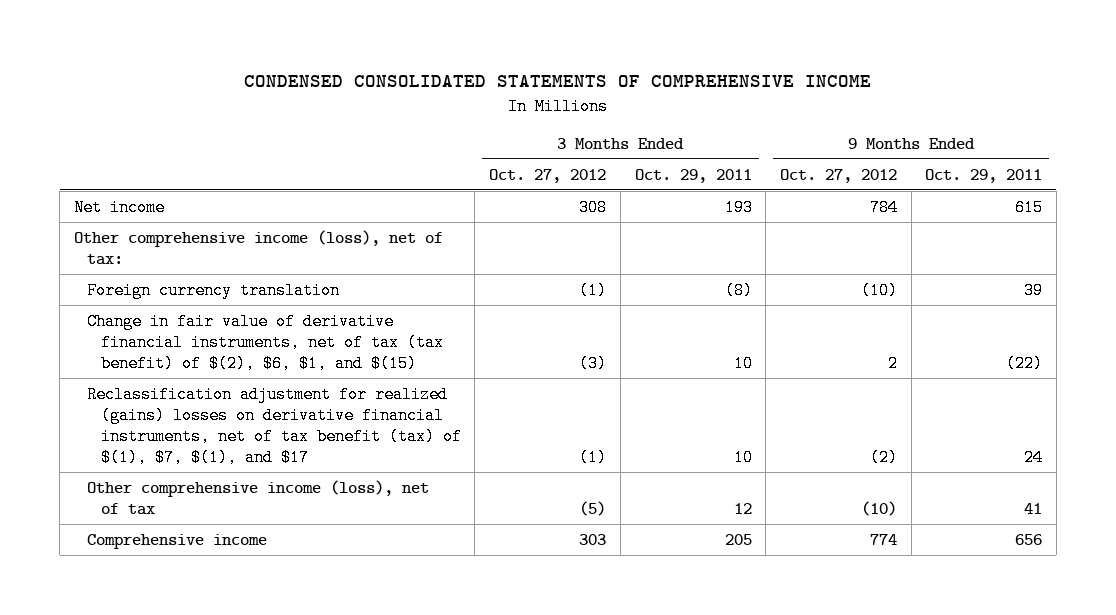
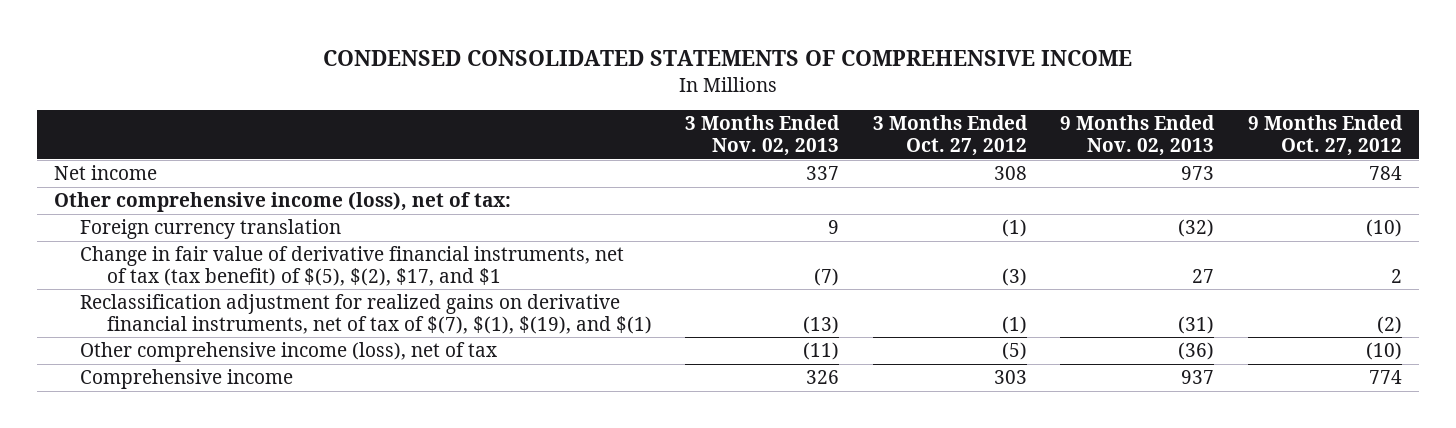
[634,168,752,183] Oct. 29, 2011 -> none
[925,168,1043,183] Oct. 29, 2011 -> none
none -> [685,115,841,157] 3 Months Ended Nov. 02, 2013
none -> [1060,115,1216,157] 9 Months Ended Nov. 02, 2013
[87,312,444,373] Change in fair value of derivative financial instruments, net of tax (tax benefit) of $(2), $6, $1, and $(15) -> [80,246,625,286] Change in fair value of derivative financial instruments, net of tax (tax benefit) of $(5), $(2), $17, and $1
[87,385,462,467] Reclassification adjustment for realized (gains) losses on derivative financial instruments, net of tax benefit (tax) of $(1), $7, $(1), and $17 -> [80,294,652,334] Reclassification adjustment for realized gains on derivative financial instruments, net of tax of $(7), $(1), $(19), and $(1)

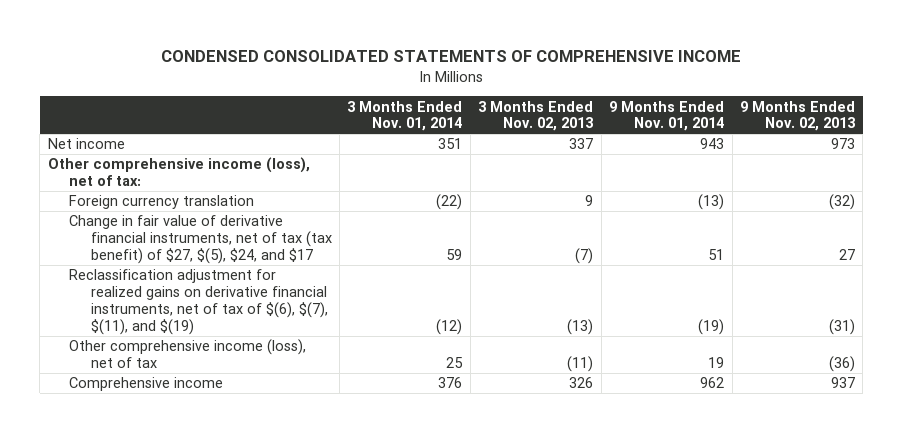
[872,115,1028,157] 3 Months Ended Oct. 27, 2012 -> none
[1247,115,1403,157] 9 Months Ended Oct. 27, 2012 -> none
none -> [347,100,463,132] 3 Months Ended Nov. 01, 2014
none -> [609,100,725,132] 9 Months Ended Nov. 01, 2014
[80,246,625,286] Change in fair value of derivative financial instruments, net of tax (tax benefit) of $(5), $(2), $17, and $1 -> [69,215,332,264] Change in fair value of derivative financial instruments, net of tax (tax benefit) of $27, $(5), $24, and $17
[80,294,652,334] Reclassification adjustment for realized gains on derivative financial instruments, net of tax of $(7), $(1), $(19), and $(1) -> [69,269,328,335] Reclassification adjustment for realized gains on derivative financial instruments, net of tax of $(6), $(7), $(11), and $(19)

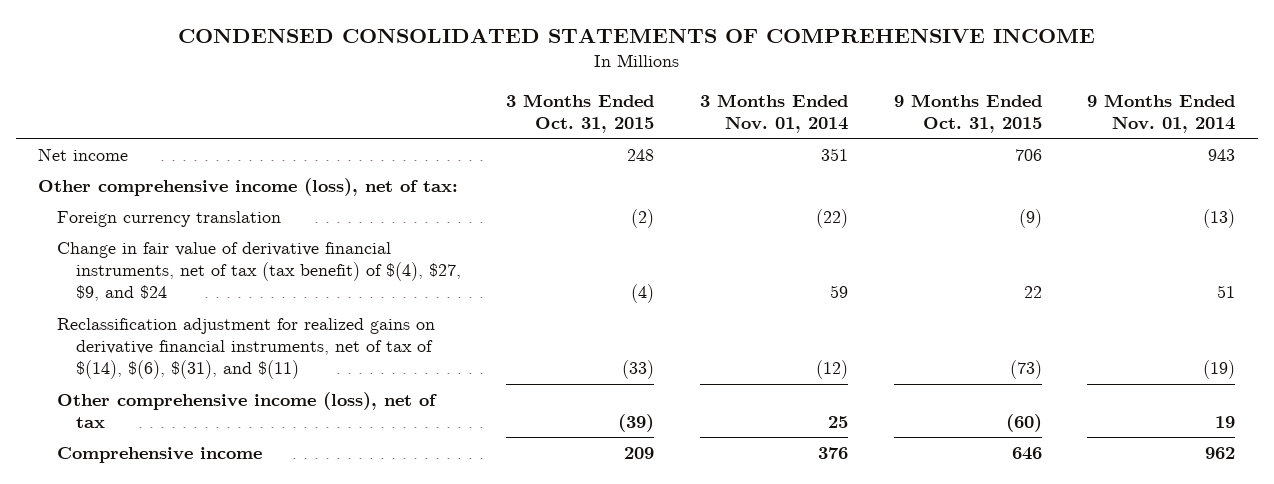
[478,100,594,132] 3 Months Ended Nov. 02, 2013 -> none
[740,100,856,132] 9 Months Ended Nov. 02, 2013 -> none
none -> [506,93,655,134] 3 Months Ended Oct. 31, 2015
none -> [893,93,1042,134] 9 Months Ended Oct. 31, 2015
[69,215,332,264] Change in fair value of derivative financial instruments, net of tax (tax benefit) of $27, $(5), $24, and $17 -> [57,241,461,302] Change in fair value of derivative financial instruments, net of tax (tax benefit) of $(4), $27, $9, and $24
[69,269,328,335] Reclassification adjustment for realized gains on derivative financial instruments, net of tax of $(6), $(7), $(11), and $(19) -> [57,317,436,380] Reclassification adjustment for realized gains on derivative financial instruments, net of tax of $(14), $(6), $(31), and $(11)

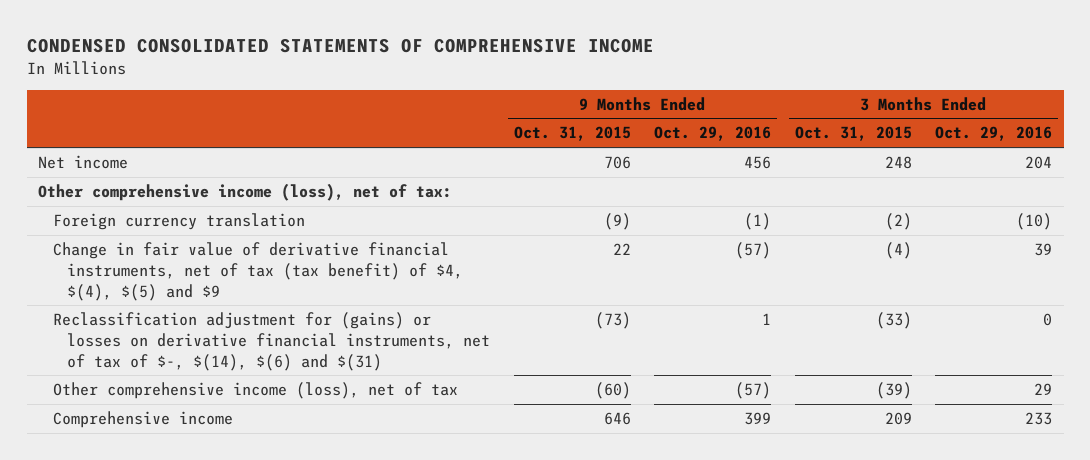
[700,93,849,134] 3 Months Ended Nov. 01, 2014 -> none
[1087,93,1236,134] 9 Months Ended Nov. 01, 2014 -> none
none -> [654,126,772,142] Oct. 29, 2016
none -> [935,126,1053,142] Oct. 29, 2016
[57,241,461,302] Change in fair value of derivative financial instruments, net of tax (tax benefit) of $(4), $27, $9, and $24 -> [52,241,464,301] Change in fair value of derivative financial instruments, net of tax (tax benefit) of $4, $(4), $(5) and $9
[57,317,436,380] Reclassification adjustment for realized gains on derivative financial instruments, net of tax of $(14), $(6), $(31), and $(11) -> [52,311,491,371] Reclassification adjustment for (gains) or losses on derivative financial instruments, net of tax of $-, $(14), $(6) and $(31)

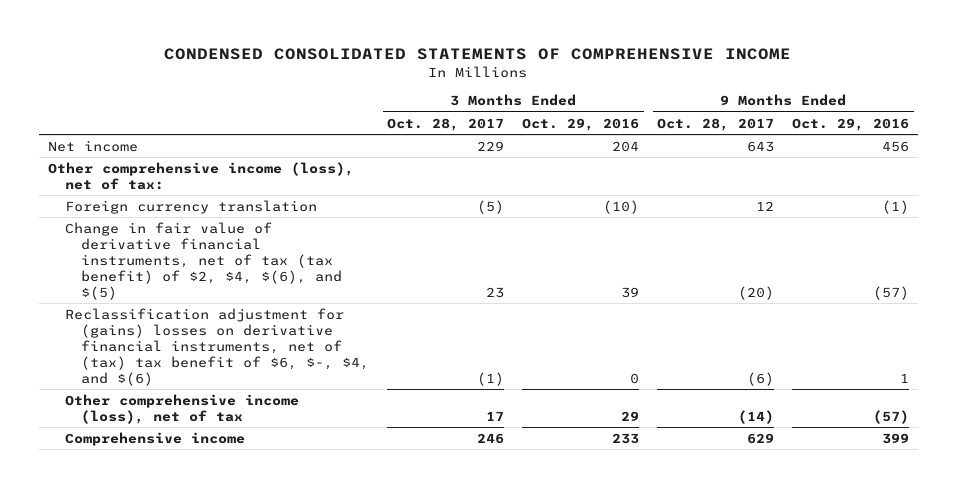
[513,126,631,142] Oct. 31, 2015 -> none
[794,126,912,142] Oct. 31, 2015 -> none
none -> [387,117,505,131] Oct. 28, 2017
none -> [657,117,775,131] Oct. 28, 2017
[52,241,464,301] Change in fair value of derivative financial instruments, net of tax (tax benefit) of $4, $(4), $(5) and $9 -> [64,221,343,300] Change in fair value of derivative financial instruments, net of tax (tax benefit) of $2, $4, $(6), and $(5)
[52,311,491,371] Reclassification adjustment for (gains) or losses on derivative financial instruments, net of tax of $-, $(14), $(6) and $(31) -> [64,307,370,386] Reclassification adjustment for (gains) losses on derivative financial instruments, net of (tax) tax benefit of $6, $-, $4, and $(6)

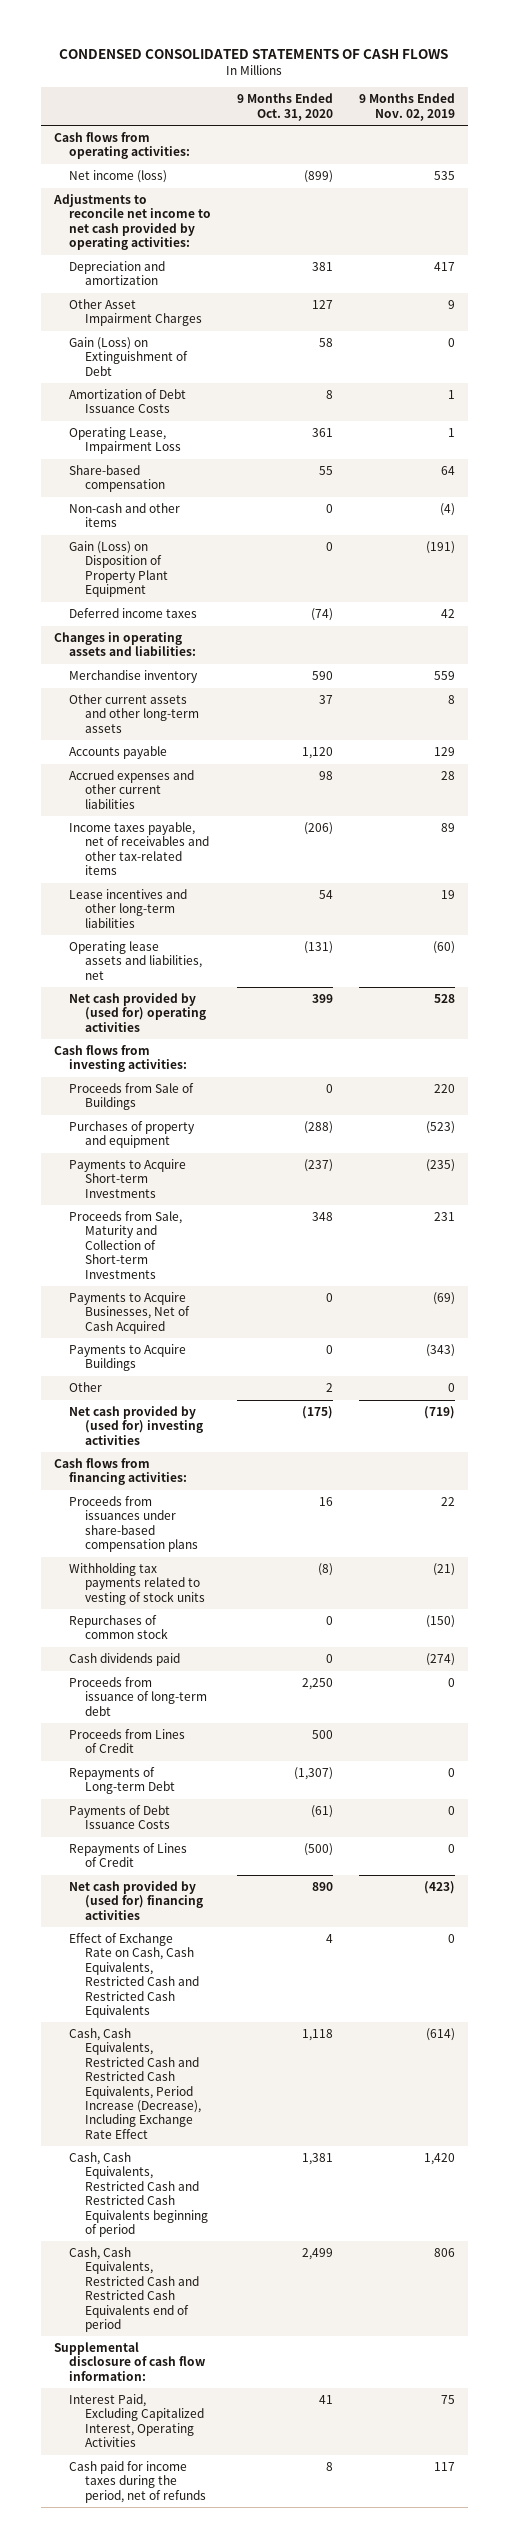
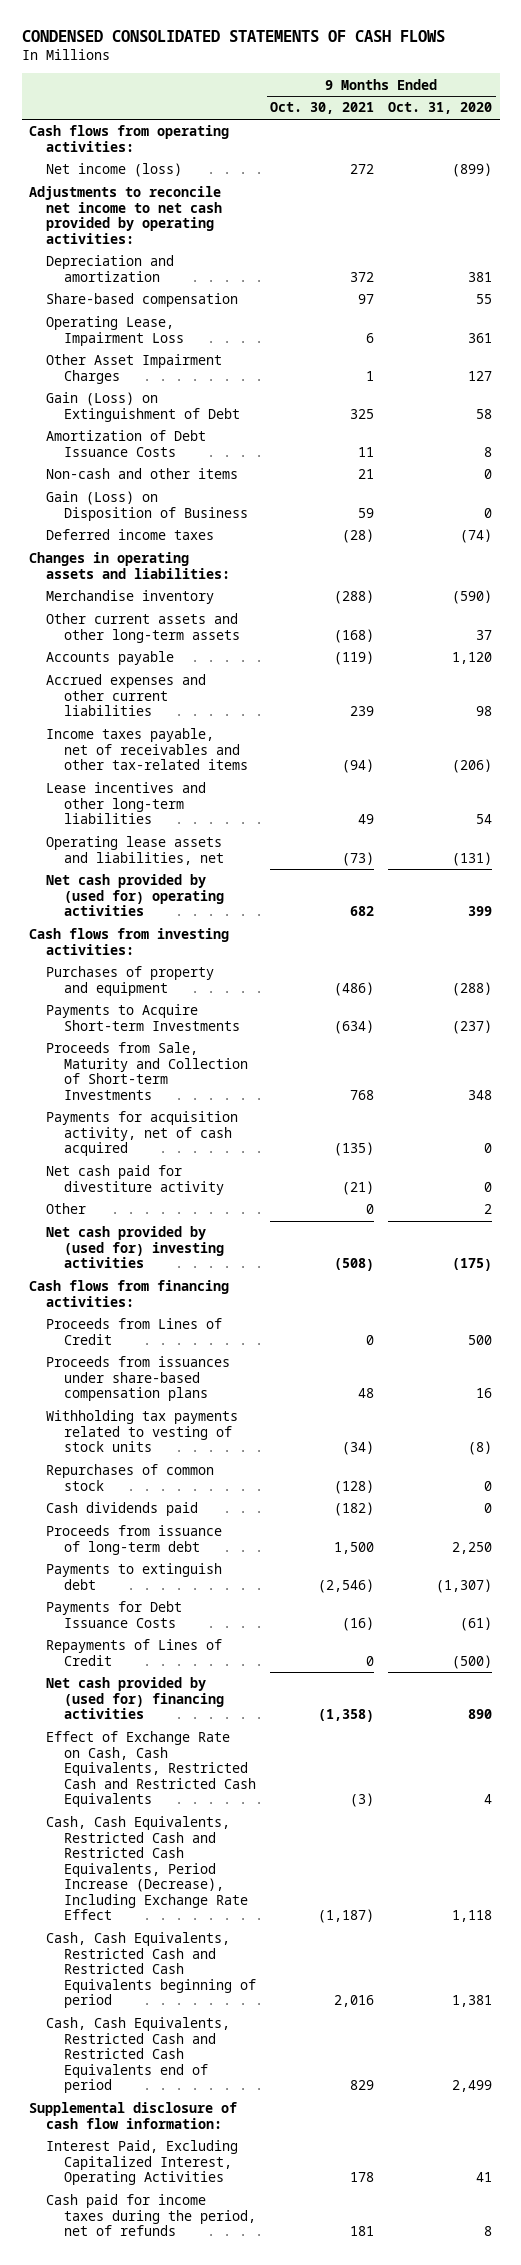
[358,93,455,121] 9 Months Ended Nov. 02, 2019 -> none
none -> [270,102,375,115] Oct. 30, 2021
[69,465,165,493] Share-based compensation -> [46,293,239,308] Share-based compensation
[69,427,181,455] Operating Lease, Impairment Loss -> [46,316,184,346] Operating Lease, Impairment Loss
[69,541,168,598] Gain (Loss) on Disposition of Property Plant Equipment -> [46,491,248,521] Gain (Loss) on Disposition of Business
[312,671,334,681] 590 -> [452,590,493,605] (590)
[69,1083,195,1111] Proceeds from Sale of Buildings -> none
[69,1344,187,1372] Payments to Acquire Buildings -> none
[69,1292,190,1334] Payments to Acquire Businesses, Net of Cash Acquired -> [46,1111,239,1157] Payments for acquisition activity, net of cash acquired
none -> [46,1165,224,1195] Net cash paid for divestiture activity
[69,1729,186,1754] Proceeds from Lines of Credit -> [46,1318,223,1345] Proceeds from Lines of Credit
[69,1767,175,1795] Repayments of Long-term Debt -> [46,1563,223,1590] Payments to extinguish debt
[69,1805,171,1830] Payments of Debt Issuance Costs -> [46,1601,183,1628] Payments for Debt Issuance Costs

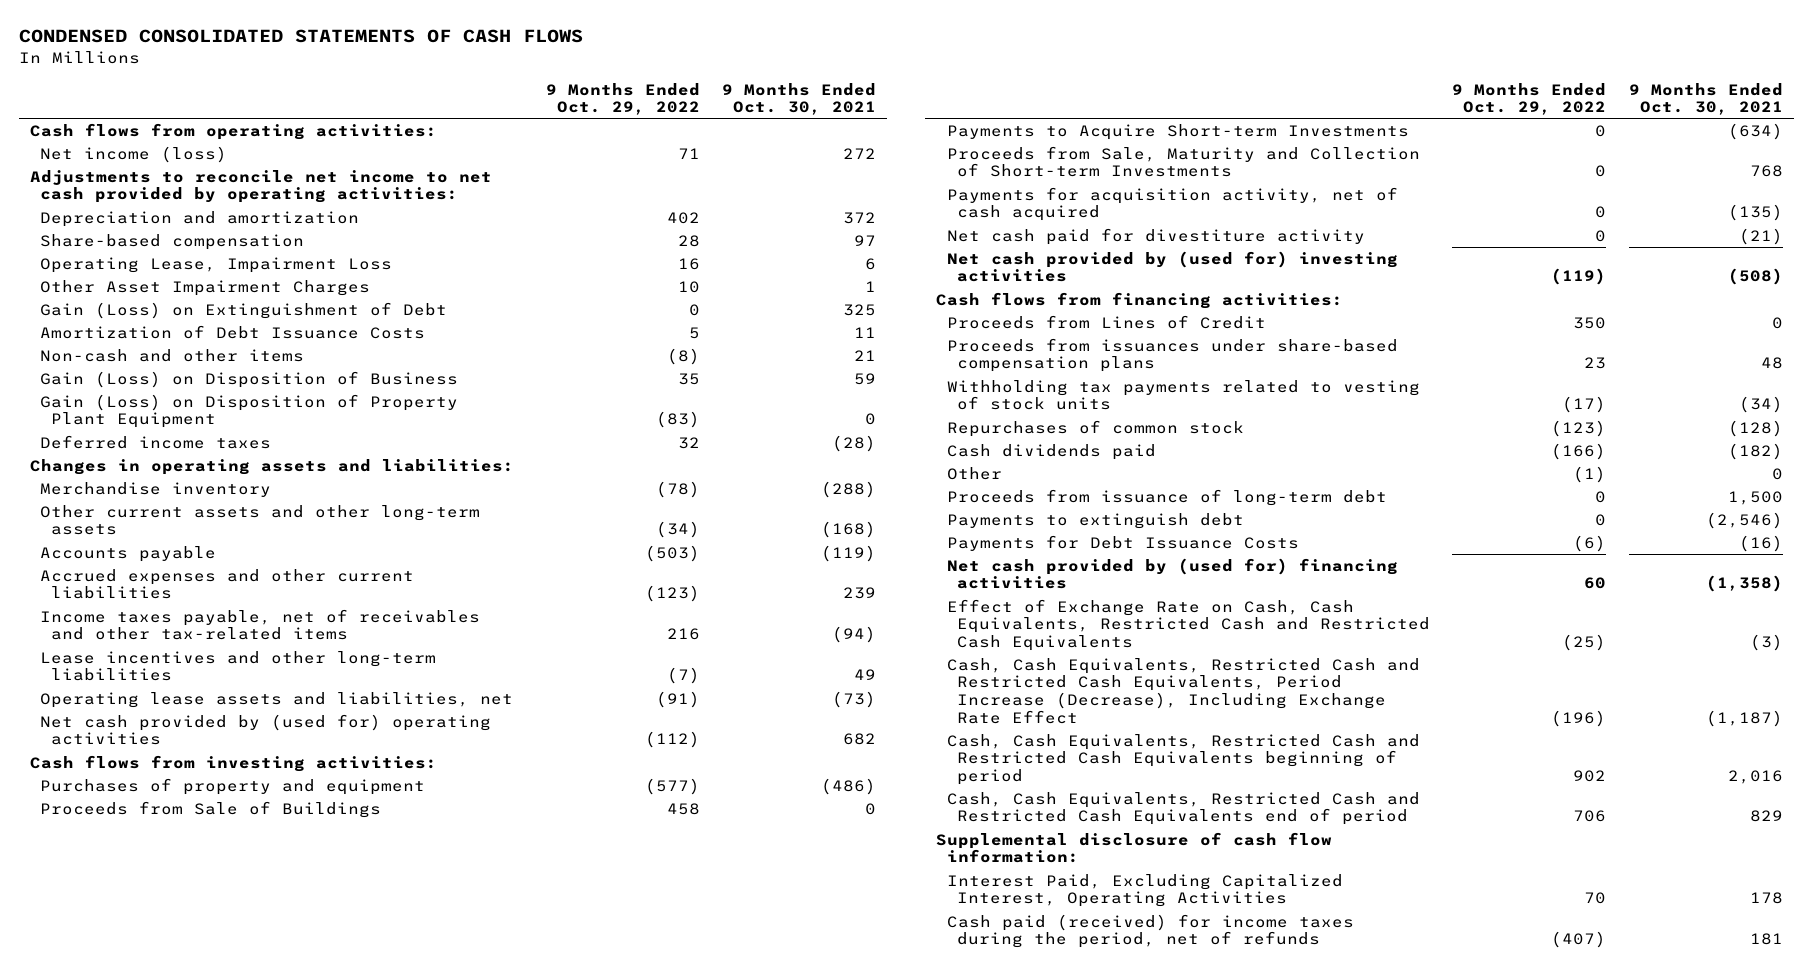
[388,102,493,115] Oct. 31, 2020 -> none
none -> [546,82,701,116] 9 Months Ended Oct. 29, 2022
none -> [40,393,459,429] Gain (Loss) on Disposition of Property Plant Equipment
none -> [40,800,382,818] Proceeds from Sale of Buildings
[46,1203,87,1215] Other -> [946,466,1002,480] Other
[46,1639,223,1666] Repayments of Lines of Credit -> none
[46,2194,256,2237] Cash paid for income taxes during the period, net of refunds -> [946,913,1354,949] Cash paid (received) for income taxes during the period, net of refunds

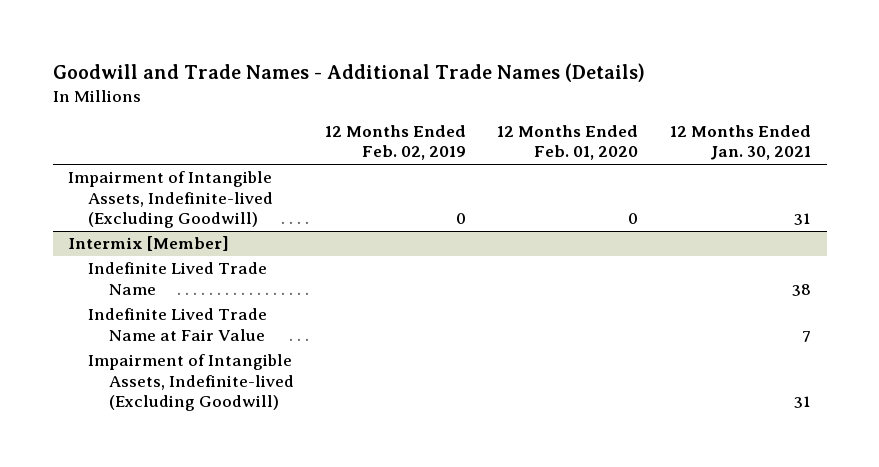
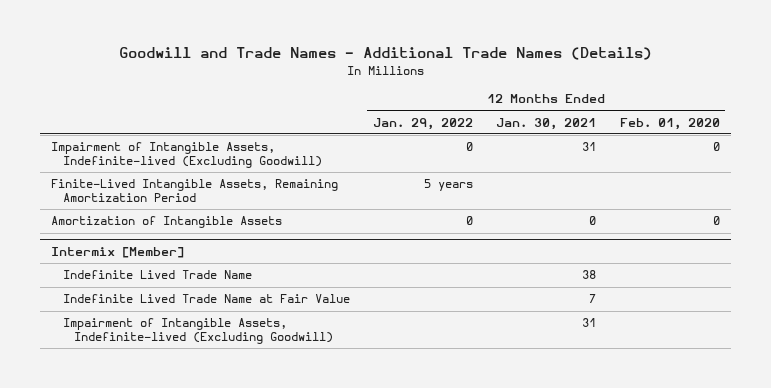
[325,124,467,161] 12 Months Ended Feb. 02, 2019 -> none
none -> [373,117,474,130] Jan. 29, 2022
none -> [51,179,339,203] Finite-Lived Intangible Assets, Remaining Amortization Period
none -> [51,216,283,229] Amortization of Intangible Assets

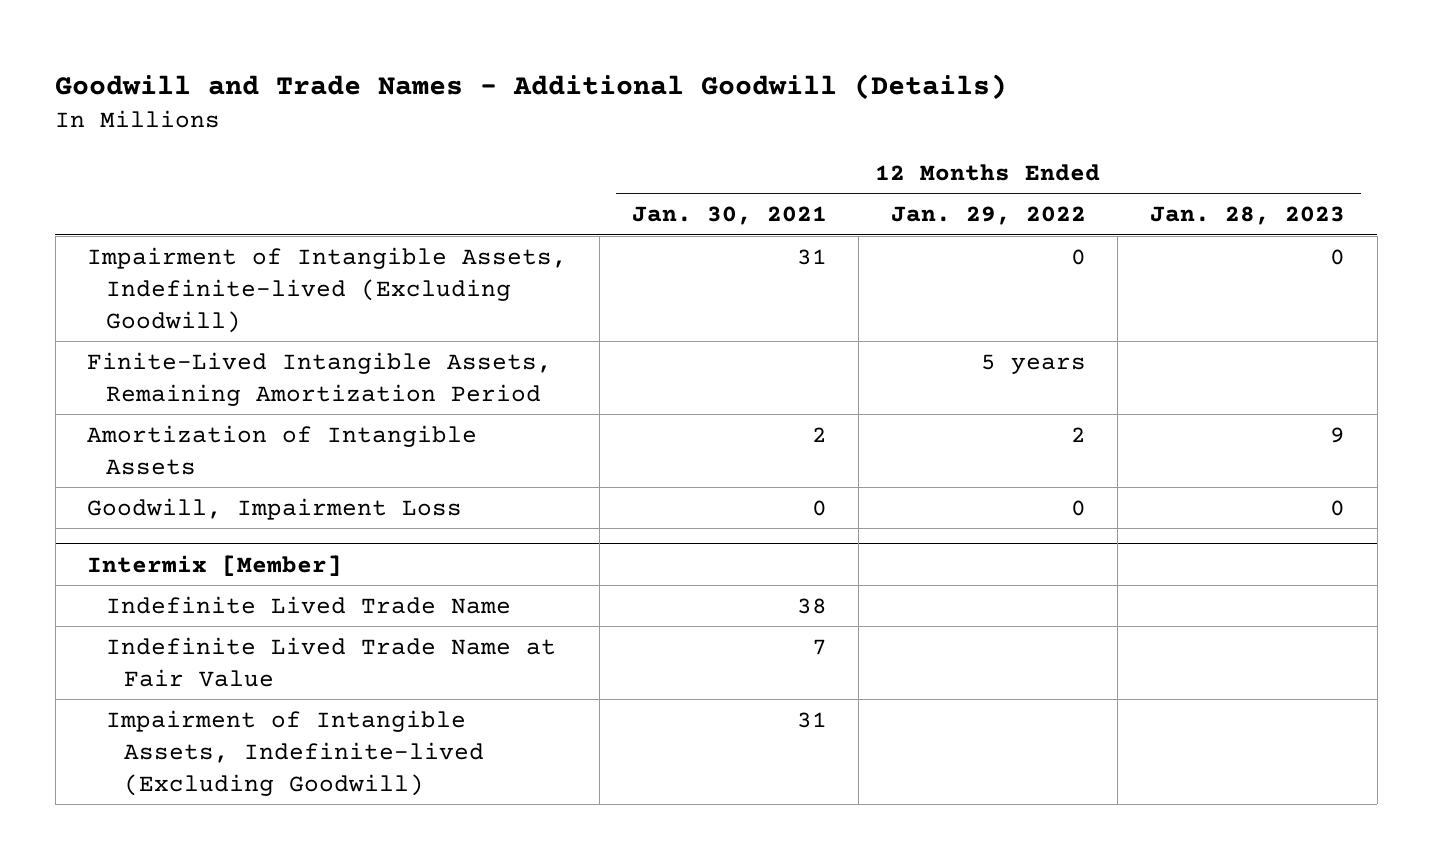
[118,47,652,61] Goodwill and Trade Names - Additional Trade Names (Details) -> [55,73,1008,100] Goodwill and Trade Names - Additional Goodwill (Details)
[619,117,720,130] Feb. 01, 2020 -> none
none -> [1149,206,1345,226] Jan. 28, 2023
[466,216,474,226] 0 -> [1070,426,1086,442] 2
[589,216,597,226] 0 -> [811,426,827,442] 2
none -> [87,497,463,520] Goodwill, Impairment Loss

